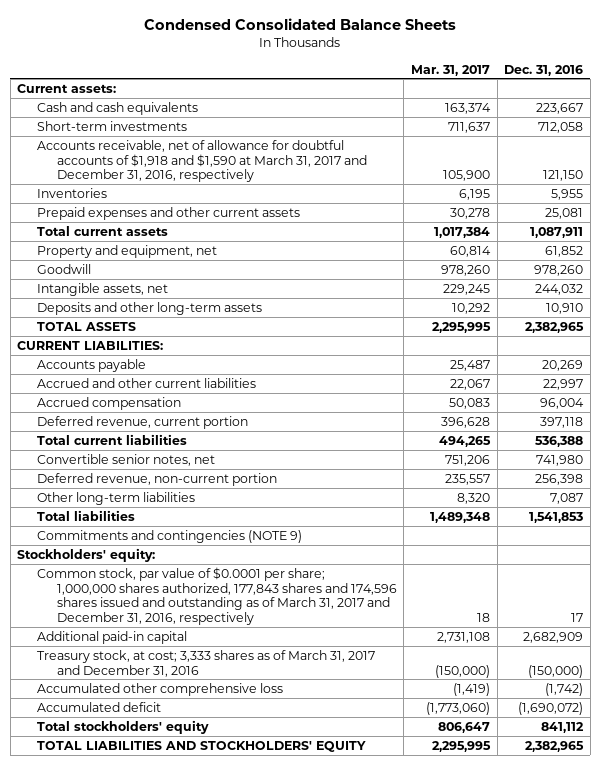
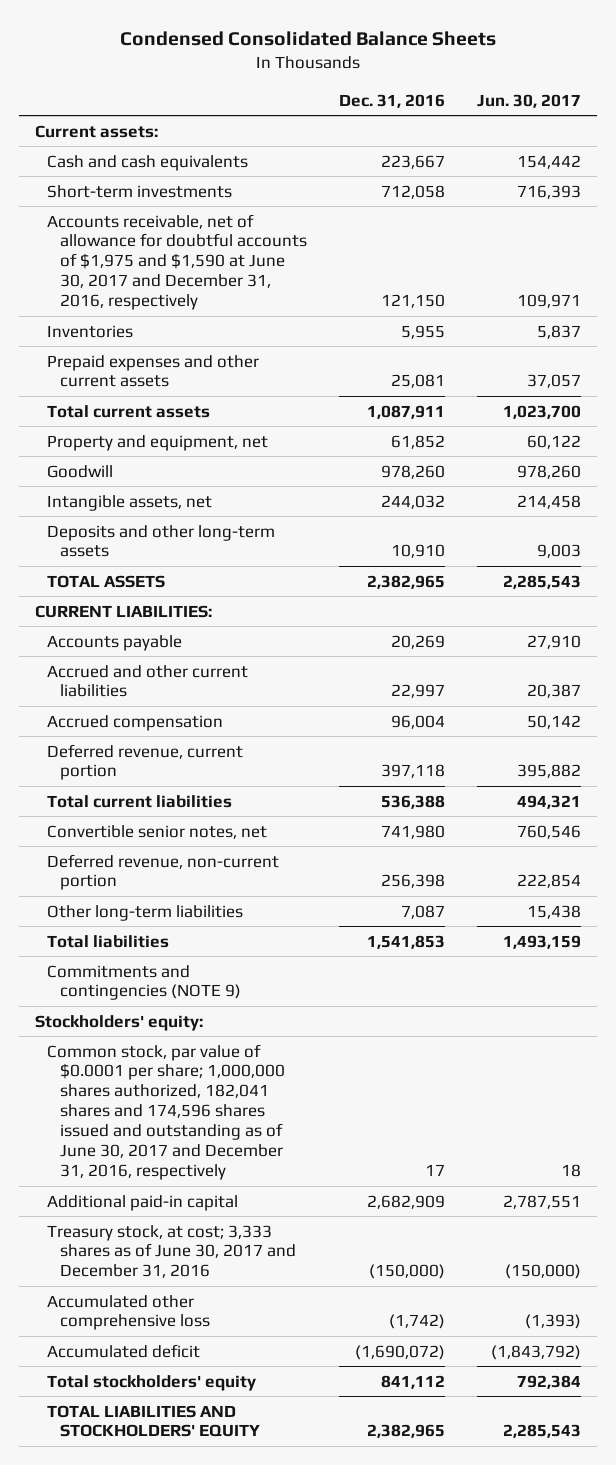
[410,64,490,76] Mar. 31, 2017 -> none
none -> [476,93,581,108] Jun. 30, 2017
[36,139,367,183] Accounts receivable, net of allowance for doubtful accounts of $1,918 and $1,590 at March 31, 2017 and December 31, 2016, respectively -> [47,213,308,311] Accounts receivable, net of allowance for doubtful accounts of $1,975 and $1,590 at June 30, 2017 and December 31, 2016, respectively
[36,566,397,626] Common stock, par value of $0.0001 per share; 1,000,000 shares authorized, 177,843 shares and 174,596 shares issued and outstanding as of March 31, 2017 and December 31, 2016, respectively -> [47,1043,286,1181] Common stock, par value of $0.0001 per share; 1,000,000 shares authorized, 182,041 shares and 174,596 shares issued and outstanding as of June 30, 2017 and December 31, 2016, respectively
[36,649,375,677] Treasury stock, at cost; 3,333 shares as of March 31, 2017 and December 31, 2016 -> [47,1224,297,1279] Treasury stock, at cost; 3,333 shares as of June 30, 2017 and December 31, 2016

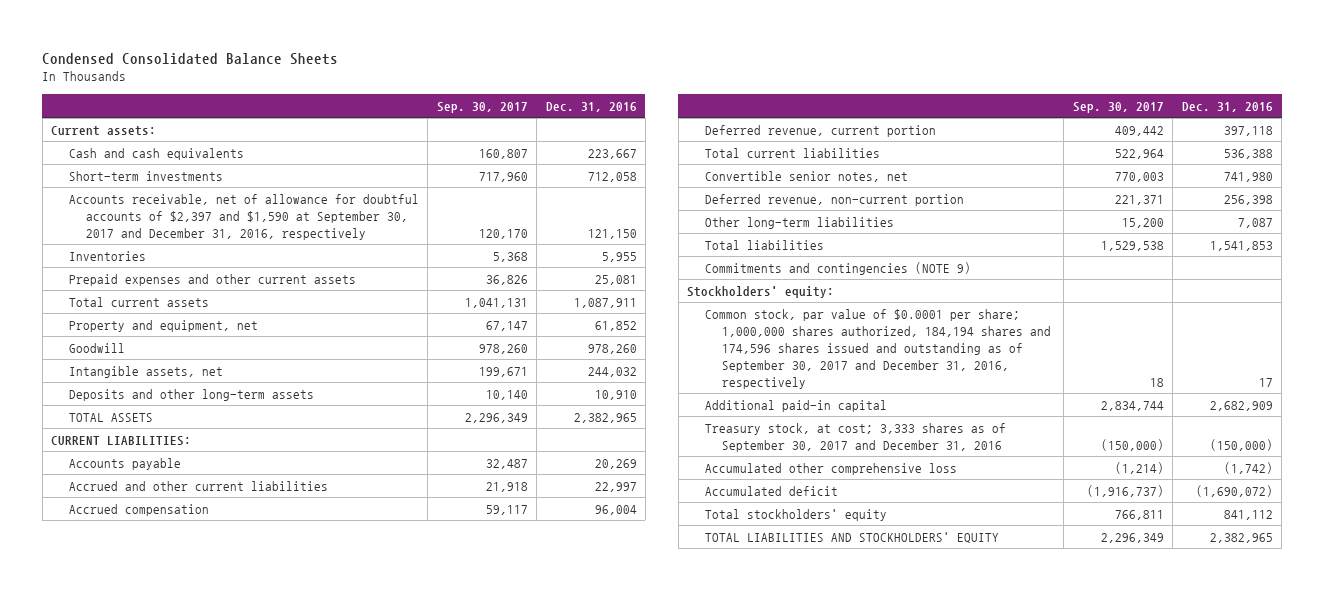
[476,93,581,108] Jun. 30, 2017 -> none
none -> [436,101,528,113] Sep. 30, 2017
[47,213,308,311] Accounts receivable, net of allowance for doubtful accounts of $1,975 and $1,590 at June 30, 2017 and December 31, 2016, respectively -> [68,193,419,240] Accounts receivable, net of allowance for doubtful accounts of $2,397 and $1,590 at September 30, 2017 and December 31, 2016, respectively
[47,1043,286,1181] Common stock, par value of $0.0001 per share; 1,000,000 shares authorized, 182,041 shares and 174,596 shares issued and outstanding as of June 30, 2017 and December 31, 2016, respectively -> [704,308,1052,389] Common stock, par value of $0.0001 per share; 1,000,000 shares authorized, 184,194 shares and 174,596 shares issued and outstanding as of September 30, 2017 and December 31, 2016, respectively
[47,1224,297,1279] Treasury stock, at cost; 3,333 shares as of June 30, 2017 and December 31, 2016 -> [704,422,1006,452] Treasury stock, at cost; 3,333 shares as of September 30, 2017 and December 31, 2016

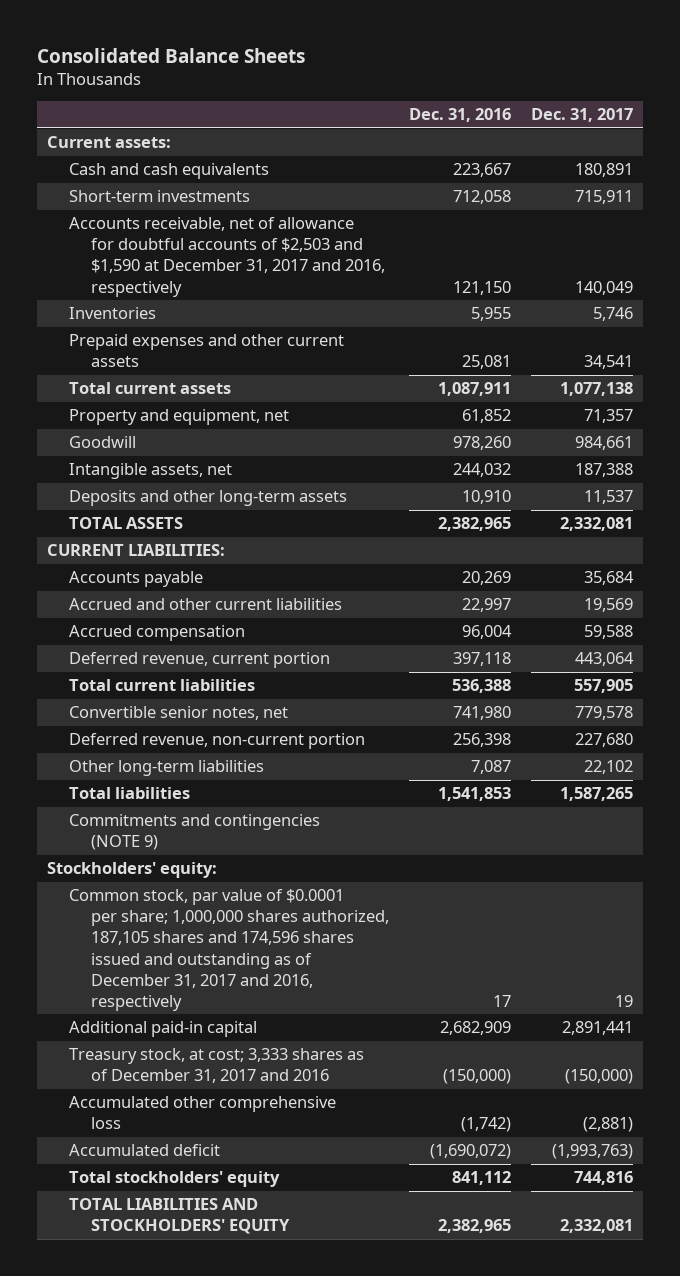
[42,52,339,65] Condensed Consolidated Balance Sheets -> [37,47,306,63] Consolidated Balance Sheets
[436,101,528,113] Sep. 30, 2017 -> none
none -> [530,108,633,123] Dec. 31, 2017
[68,193,419,240] Accounts receivable, net of allowance for doubtful accounts of $2,397 and $1,590 at September 30, 2017 and December 31, 2016, respectively -> [69,217,386,297] Accounts receivable, net of allowance for doubtful accounts of $2,503 and $1,590 at December 31, 2017 and 2016, respectively
[704,308,1052,389] Common stock, par value of $0.0001 per share; 1,000,000 shares authorized, 184,194 shares and 174,596 shares issued and outstanding as of September 30, 2017 and December 31, 2016, respectively -> [69,889,390,1011] Common stock, par value of $0.0001 per share; 1,000,000 shares authorized, 187,105 shares and 174,596 shares issued and outstanding as of December 31, 2017 and 2016, respectively
[704,422,1006,452] Treasury stock, at cost; 3,333 shares as of September 30, 2017 and December 31, 2016 -> [69,1048,365,1084] Treasury stock, at cost; 3,333 shares as of December 31, 2017 and 2016

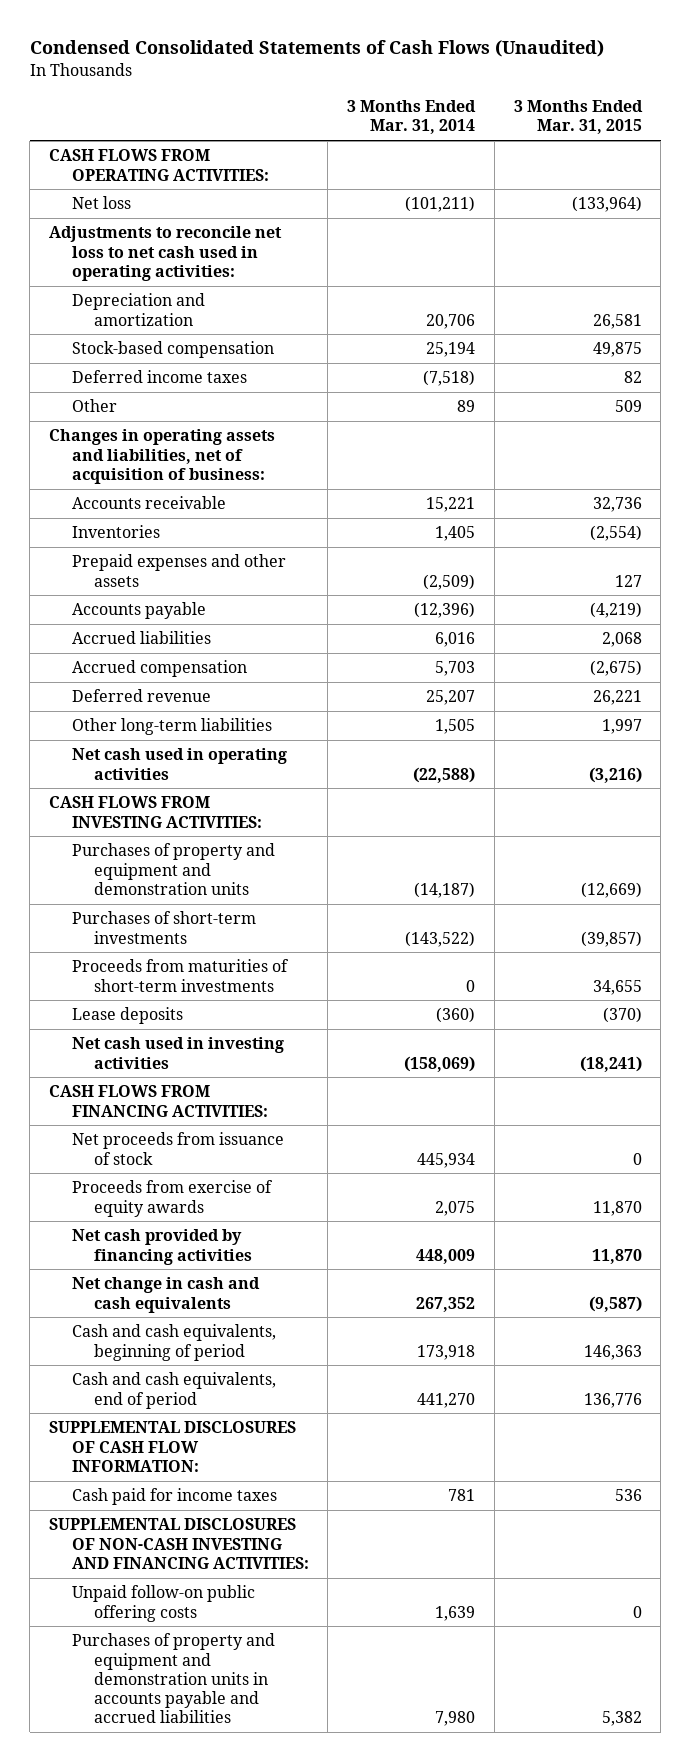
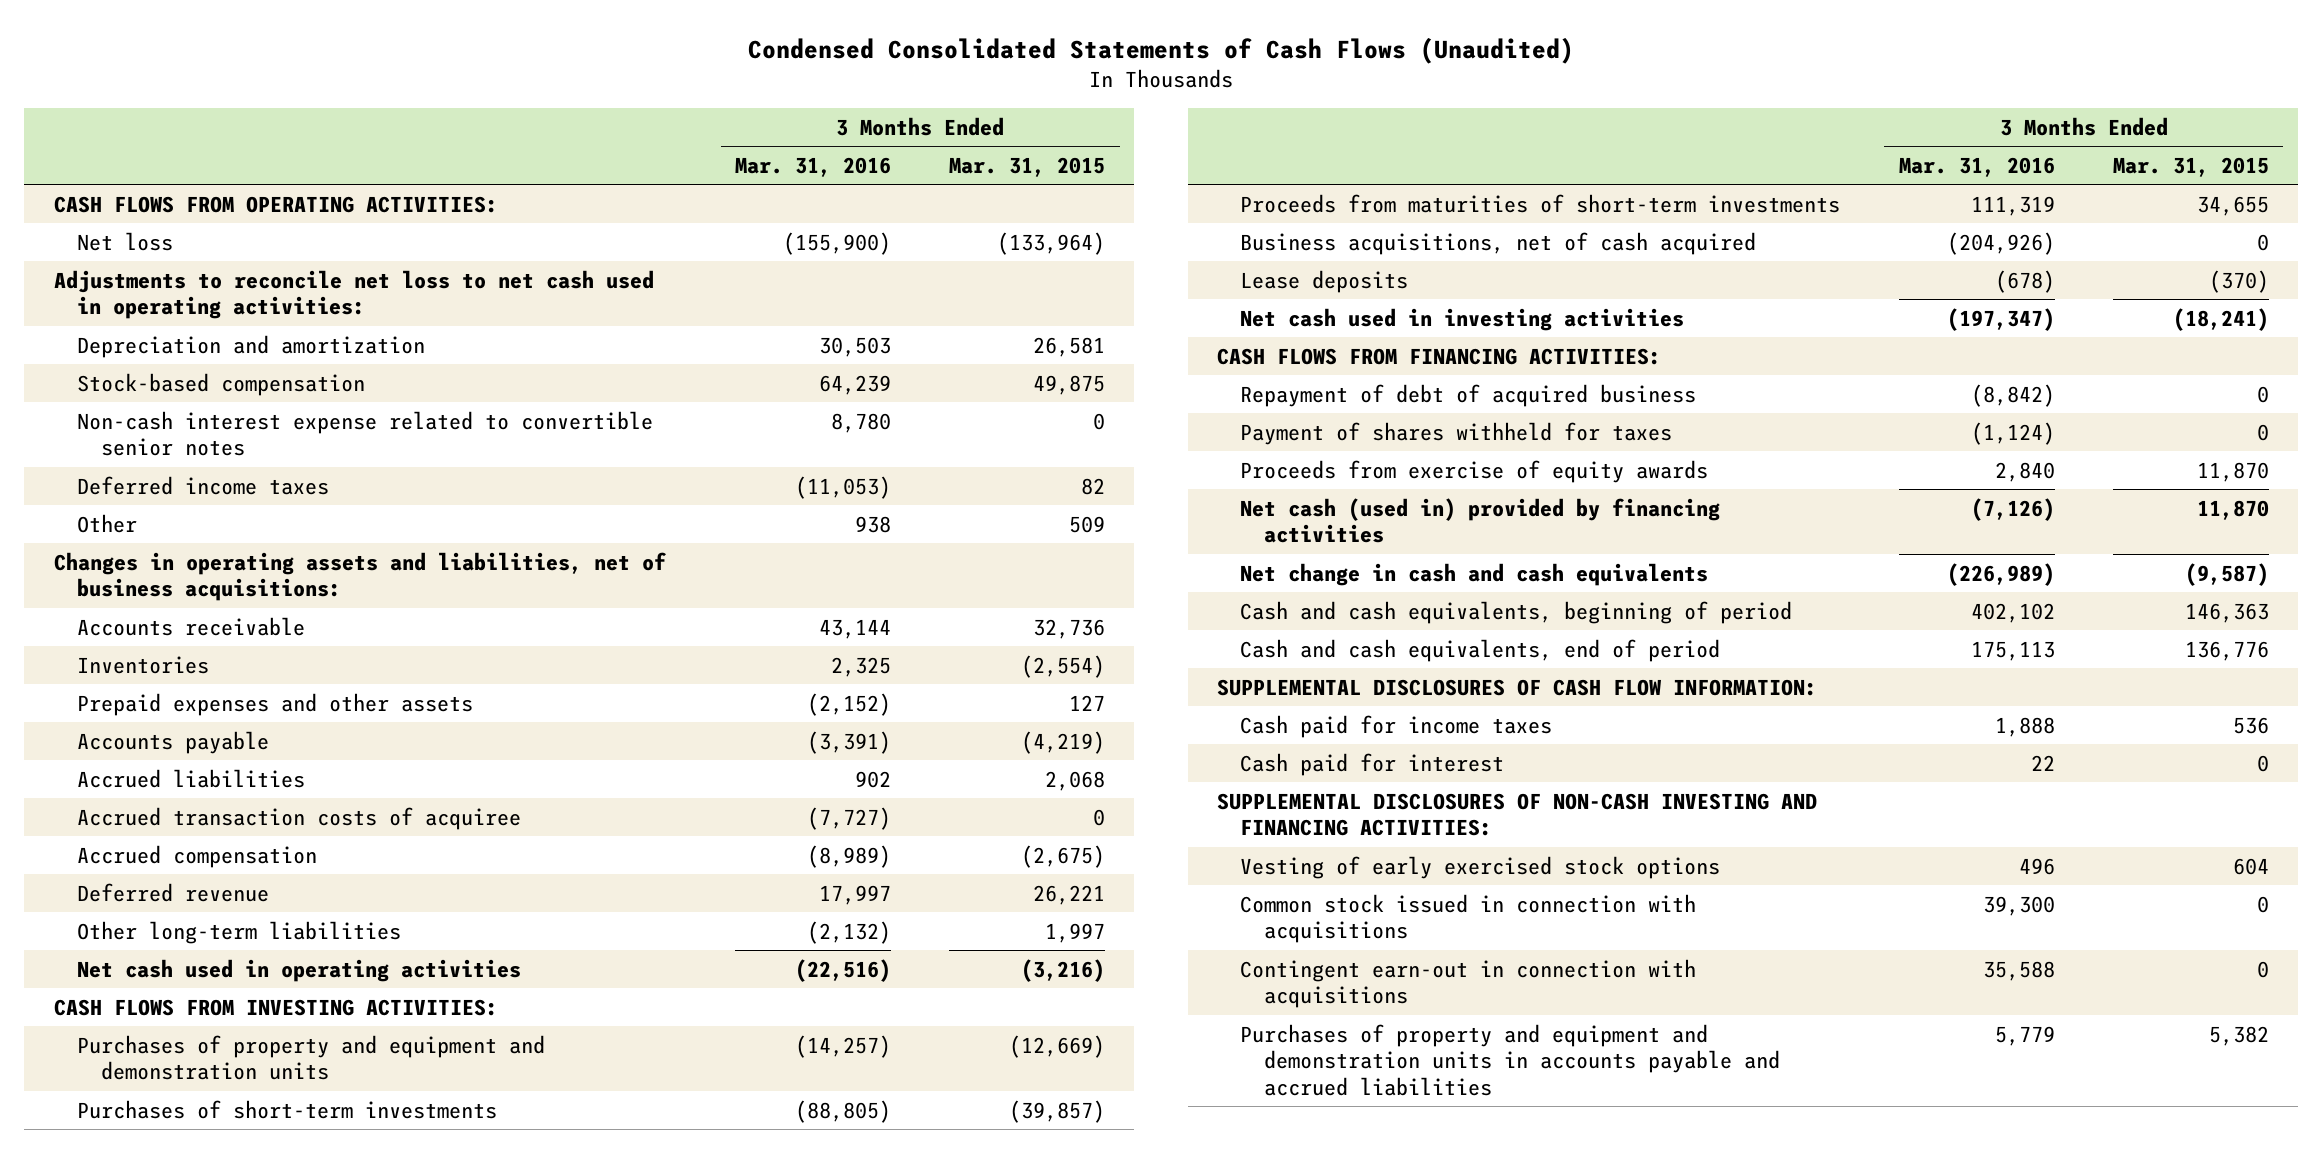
[347,99,477,135] 3 Months Ended Mar. 31, 2014 -> none
none -> [735,156,892,177] Mar. 31, 2016
none -> [77,410,654,457] Non-cash interest expense related to convertible senior notes
[49,429,276,484] Changes in operating assets and liabilities, net of acquisition of business: -> [53,551,666,602] Changes in operating assets and liabilities, net of business acquisitions:
none -> [77,806,522,830] Accrued transaction costs of acquiree
none -> [1240,231,1757,255] Business acquisitions, net of cash acquired
[71,1132,284,1165] Net proceeds from issuance of stock -> none
none -> [1240,383,1697,407] Repayment of debt of acquired business
none -> [1240,421,1673,445] Payment of shares withheld for taxes
[71,1229,252,1265] Net cash provided by financing activities -> [1240,497,1721,544] Net cash (used in) provided by financing activities
none -> [1240,752,1505,776] Cash paid for interest
[71,1585,255,1622] Unpaid follow-on public offering costs -> none
none -> [1240,855,1721,879] Vesting of early exercised stock options
none -> [1240,893,1697,944] Common stock issued in connection with acquisitions
none -> [1240,958,1697,1009] Contingent earn-out in connection with acquisitions

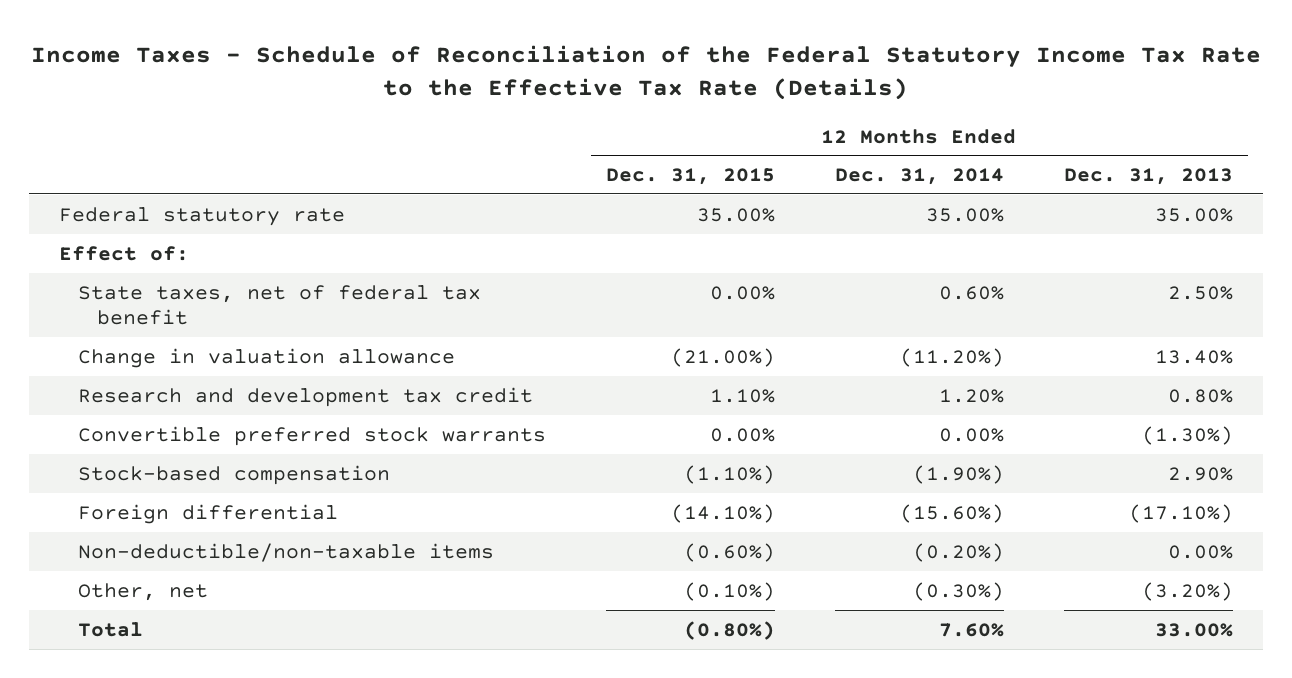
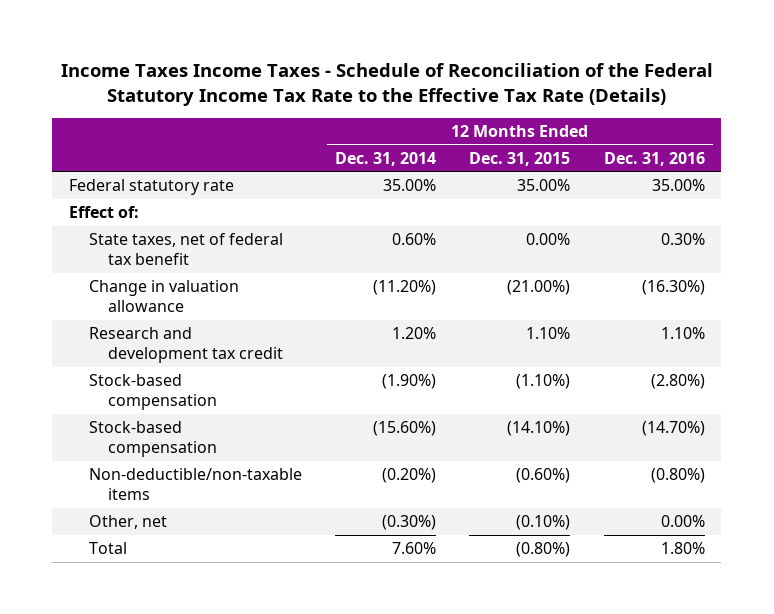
[30,45,1261,101] Income Taxes - Schedule of Reconciliation of the Federal Statutory Income Tax Rate to the Effective Tax Rate (Details) -> [60,63,713,106] Income Taxes Income Taxes - Schedule of Reconciliation of the Federal Statutory Income Tax Rate to the Effective Tax Rate (Details)
[1063,168,1233,186] Dec. 31, 2013 -> none
none -> [603,151,705,166] Dec. 31, 2016
[77,425,546,446] Convertible preferred stock warrants -> none
[77,503,338,524] Foreign differential -> [88,421,218,458] Stock-based compensation

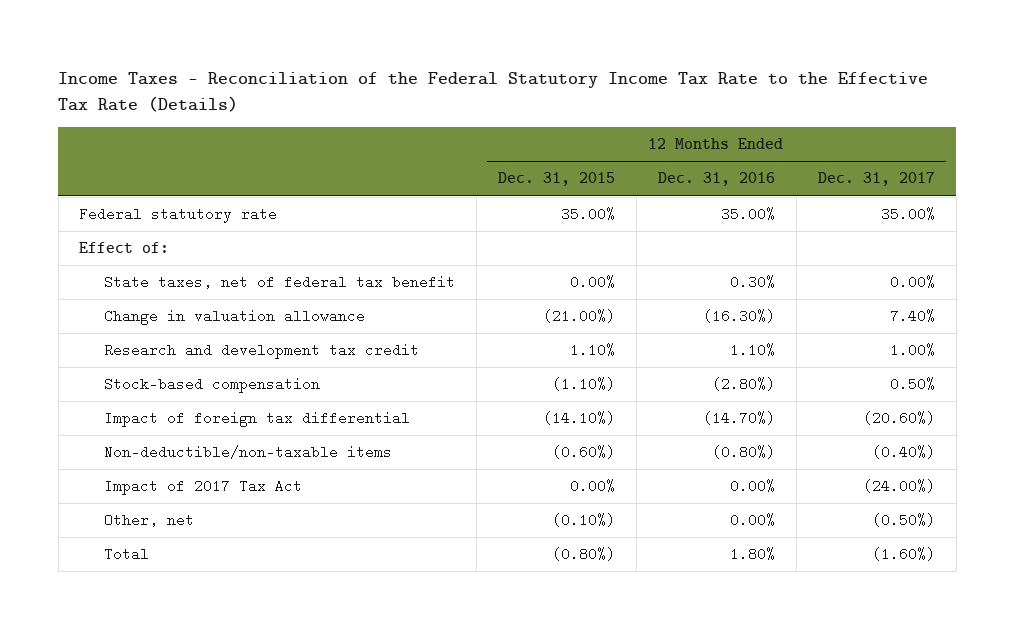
[60,63,713,106] Income Taxes Income Taxes - Schedule of Reconciliation of the Federal Statutory Income Tax Rate to the Effective Tax Rate (Details) -> [58,71,929,112] Income Taxes - Reconciliation of the Federal Statutory Income Tax Rate to the Effective Tax Rate (Details)
[335,151,437,166] Dec. 31, 2014 -> none
none -> [817,172,935,187] Dec. 31, 2017
[88,421,218,458] Stock-based compensation -> [104,411,411,428] Impact of foreign tax differential
none -> [104,479,303,496] Impact of 2017 Tax Act

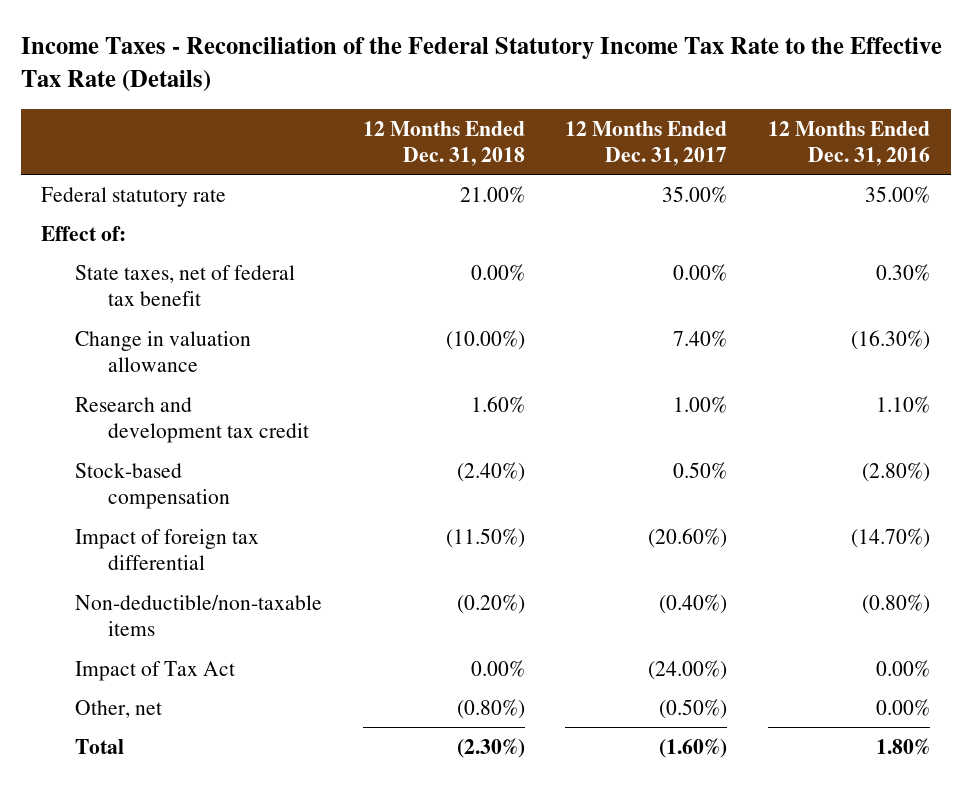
[498,172,616,187] Dec. 31, 2015 -> none
none -> [362,120,525,166] 12 Months Ended Dec. 31, 2018
[104,479,303,496] Impact of 2017 Tax Act -> [74,660,235,681] Impact of Tax Act

